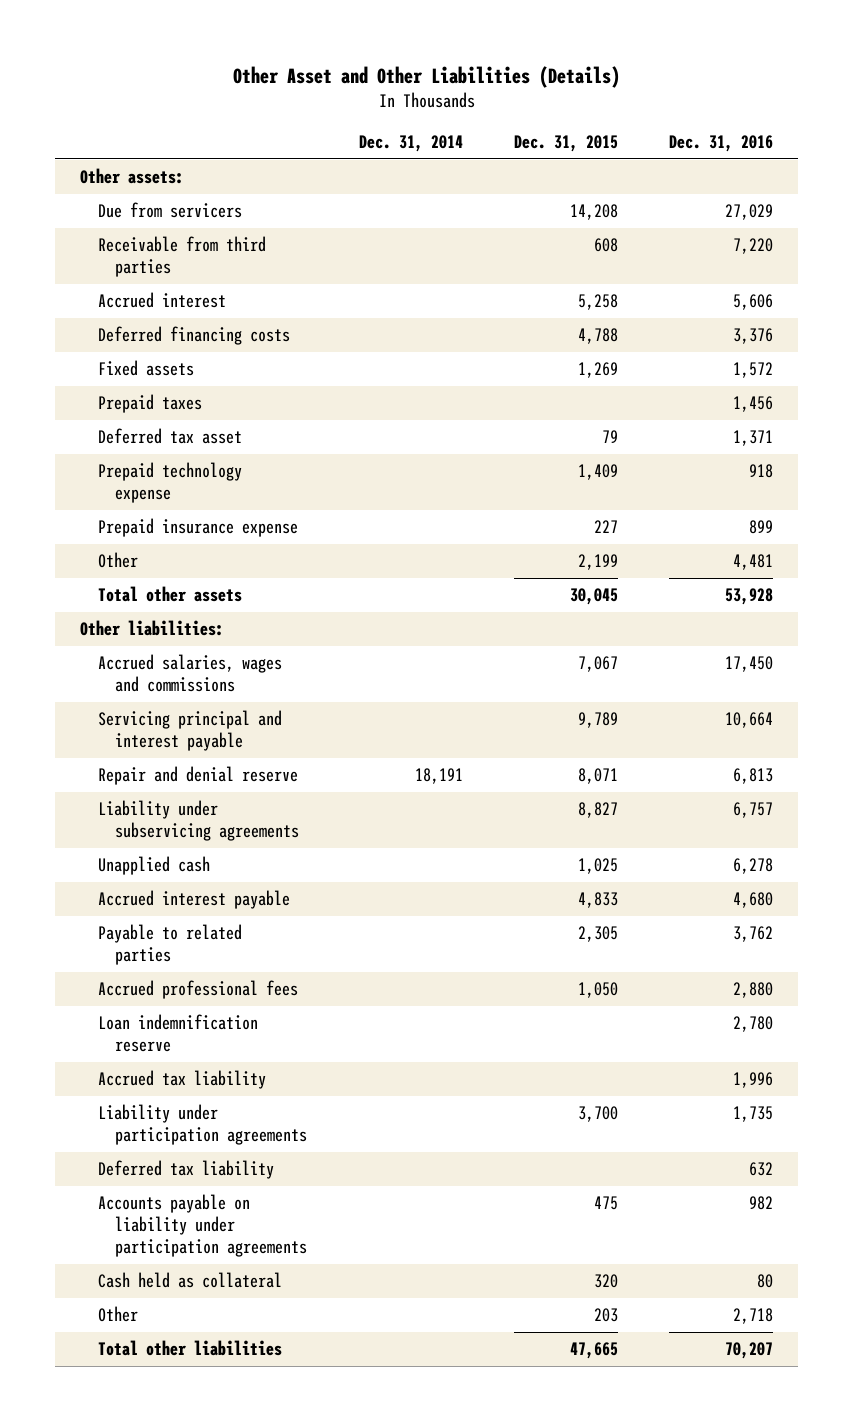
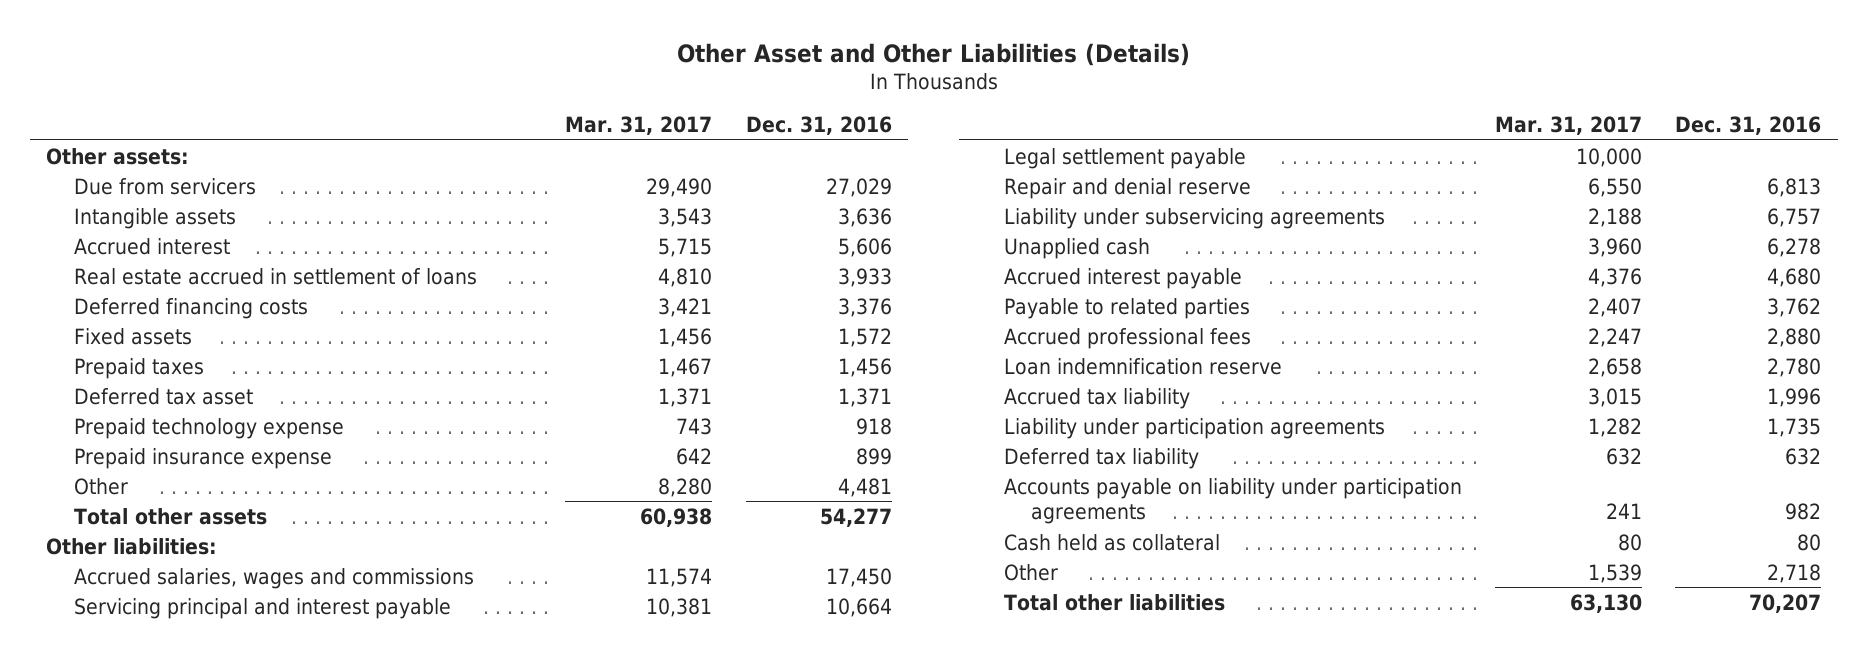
[358,135,463,153] Dec. 31, 2014 -> none
[513,135,618,153] Dec. 31, 2015 -> none
none -> [565,116,713,136] Mar. 31, 2017
[97,236,266,278] Receivable from third parties -> none
none -> [74,207,237,229] Intangible assets
none -> [74,267,478,285] Real estate accrued in settlement of loans
[724,588,773,606] 53,928 -> [819,507,892,527] 54,277
none -> [1003,147,1246,169] Legal settlement payable

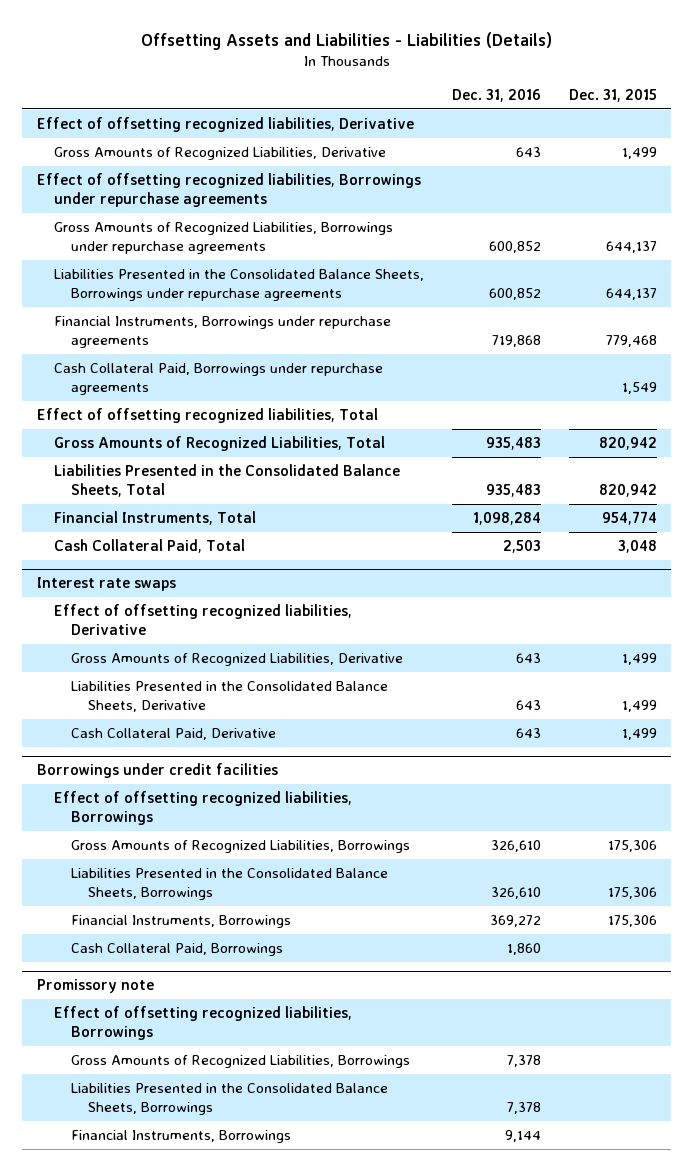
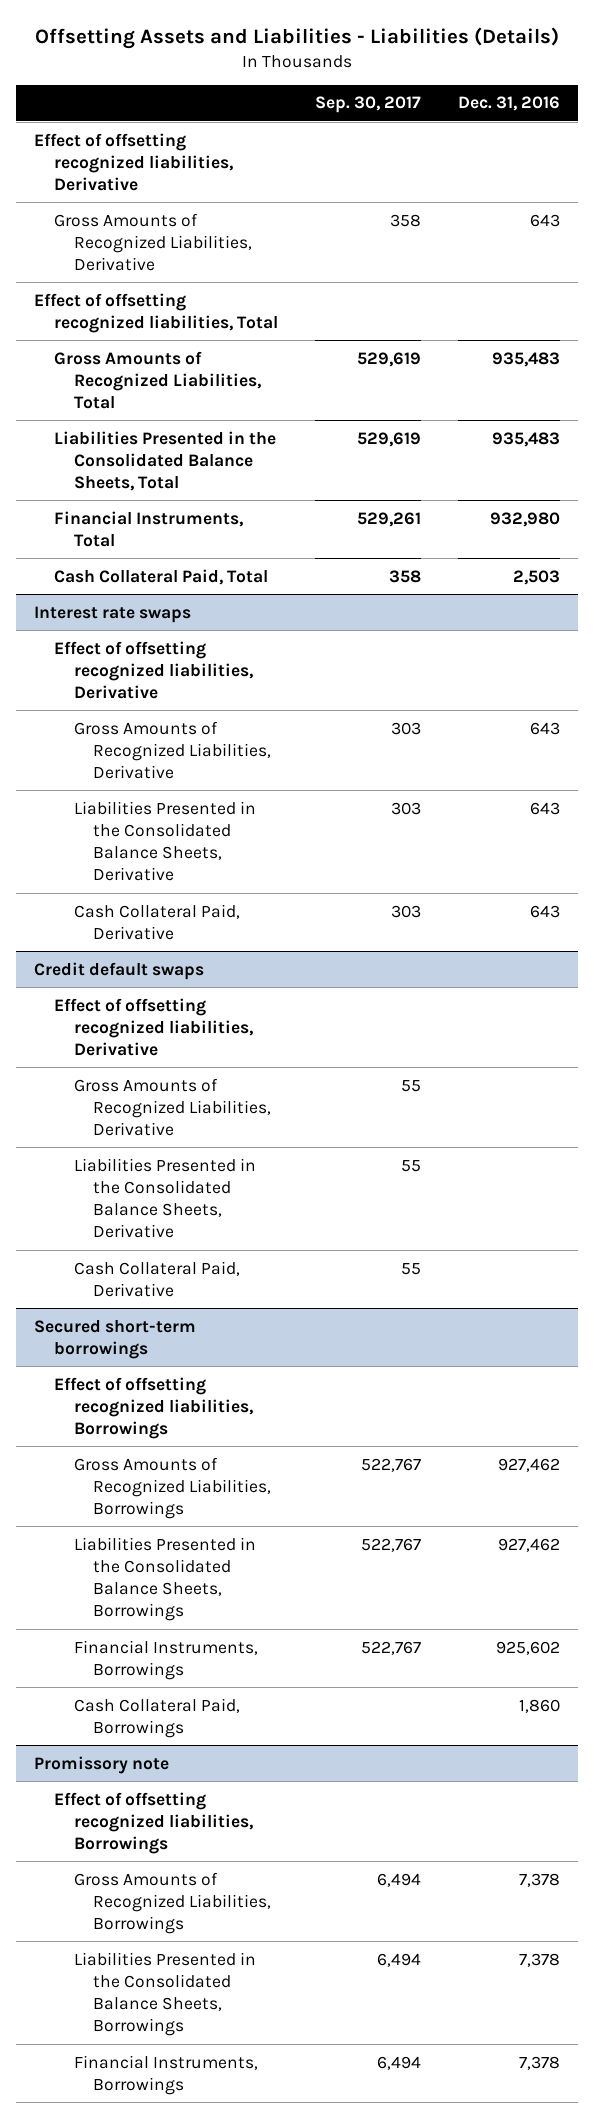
[569,88,658,102] Dec. 31, 2015 -> none
none -> [314,96,421,114] Sep. 30, 2017
[36,173,421,207] Effect of offsetting recognized liabilities, Borrowings under repurchase agreements -> none
[53,222,393,254] Gross Amounts of Recognized Liabilities, Borrowings under repurchase agreements -> none
[53,269,424,301] Liabilities Presented in the Consolidated Balance Sheets, Borrowings under repurchase agreements -> none
[53,316,391,348] Financial Instruments, Borrowings under repurchase agreements -> none
[53,363,383,395] Cash Collateral Paid, Borrowings under repurchase agreements -> none
[472,512,541,526] 1,098,284 -> [489,511,560,527] 932,980
[36,763,278,779] Borrowings under credit facilities -> none
none -> [34,961,205,980] Credit default swaps
none -> [53,997,253,1057] Effect of offsetting recognized liabilities, Derivative
none -> [73,1077,272,1137] Gross Amounts of Recognized Liabilities, Derivative
none -> [73,1157,256,1239] Liabilities Presented in the Consolidated Balance Sheets, Derivative
none -> [73,1260,240,1297] Cash Collateral Paid, Derivative
none -> [34,1319,197,1359] Secured short-term borrowings
[490,840,541,853] 326,610 -> [497,1457,560,1472] 927,462
[490,886,541,899] 326,610 -> [497,1537,560,1552] 927,462
[489,915,541,928] 369,272 -> [495,1640,560,1655] 925,602
[504,1130,541,1143] 9,144 -> [518,2055,560,2070] 7,378

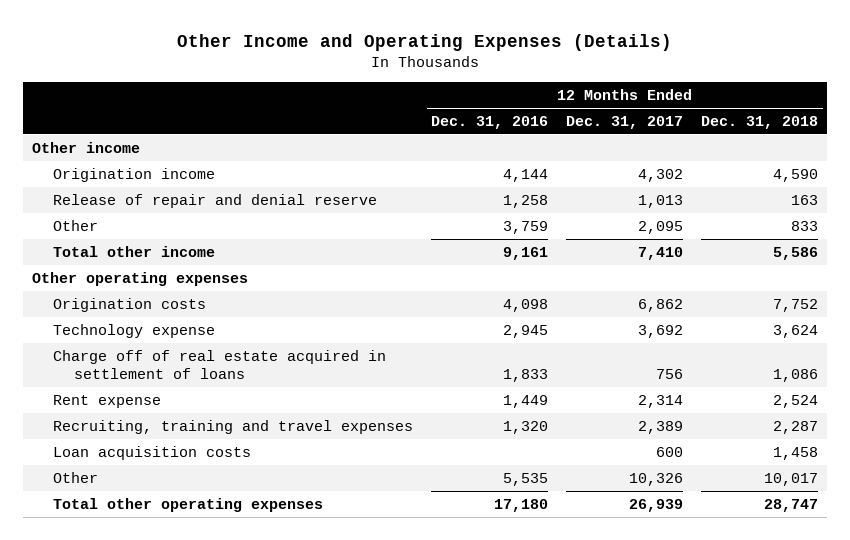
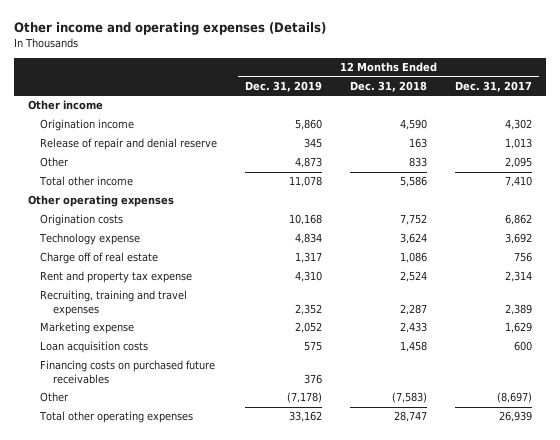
[177,33,673,51] Other Income and Operating Expenses (Details) -> [14,21,327,35] Other income and operating expenses (Details)
[431,115,549,129] Dec. 31, 2016 -> none
none -> [245,80,323,92] Dec. 31, 2019
[53,349,387,379] Charge off of real estate acquired in settlement of loans -> [40,252,159,265] Charge off of real estate
[53,394,162,408] Rent expense -> [40,271,193,284] Rent and property tax expense
none -> [40,322,135,335] Marketing expense
none -> [40,360,216,384] Financing costs on purchased future receivables
[629,472,684,486] 10,326 -> [496,392,532,404] (8,697)
[764,472,819,486] 10,017 -> [392,392,428,404] (7,583)

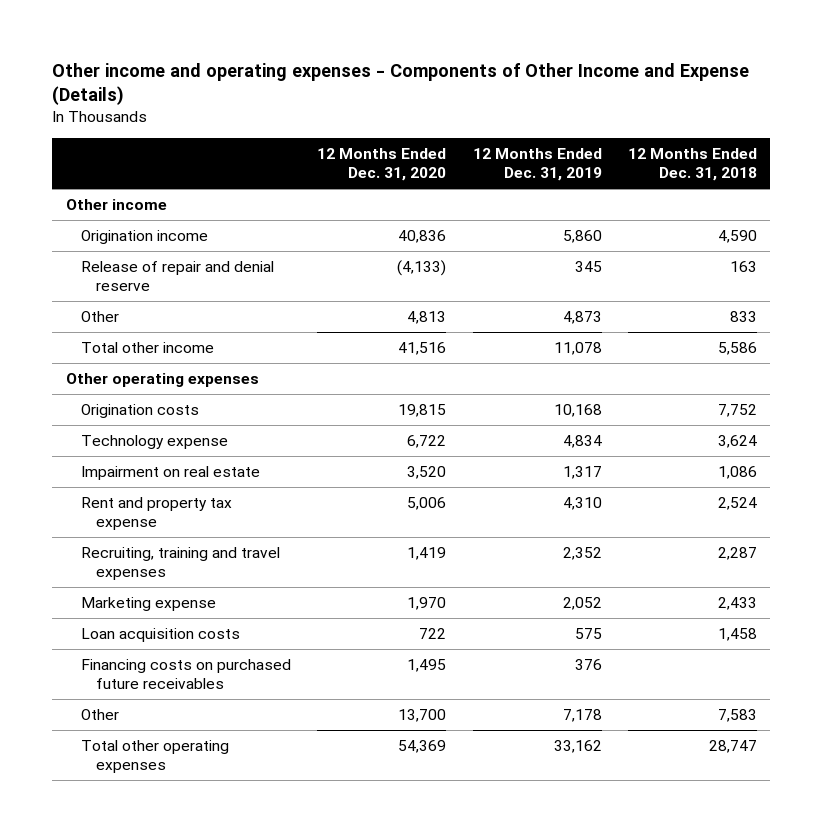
[14,21,327,35] Other income and operating expenses (Details) -> [52,62,750,106] Other income and operating expenses - Components of Other Income and Expense (Details)
[454,80,532,92] Dec. 31, 2017 -> none
none -> [317,148,447,182] 12 Months Ended Dec. 31, 2020
[40,252,159,265] Charge off of real estate -> [80,466,260,481] Impairment on real estate
[287,392,323,404] (7,178) -> [562,709,602,723] 7,178
[392,392,428,404] (7,583) -> [718,709,758,723] 7,583

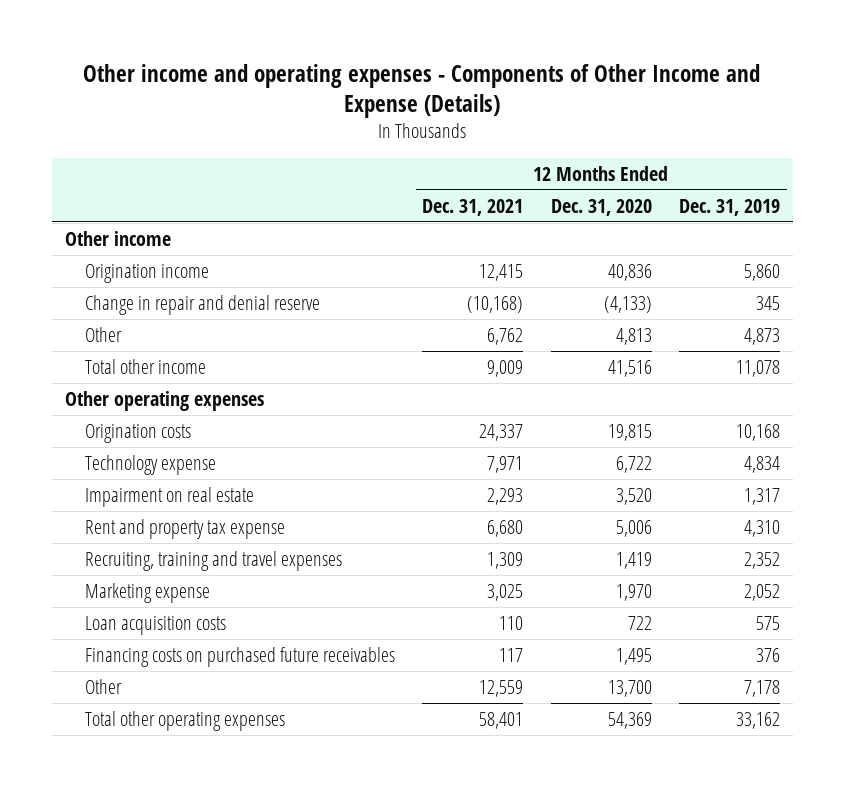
[628,148,758,182] 12 Months Ended Dec. 31, 2018 -> none
none -> [422,198,524,216] Dec. 31, 2021
[80,261,274,292] Release of repair and denial reserve -> [85,294,321,315] Change in repair and denial reserve

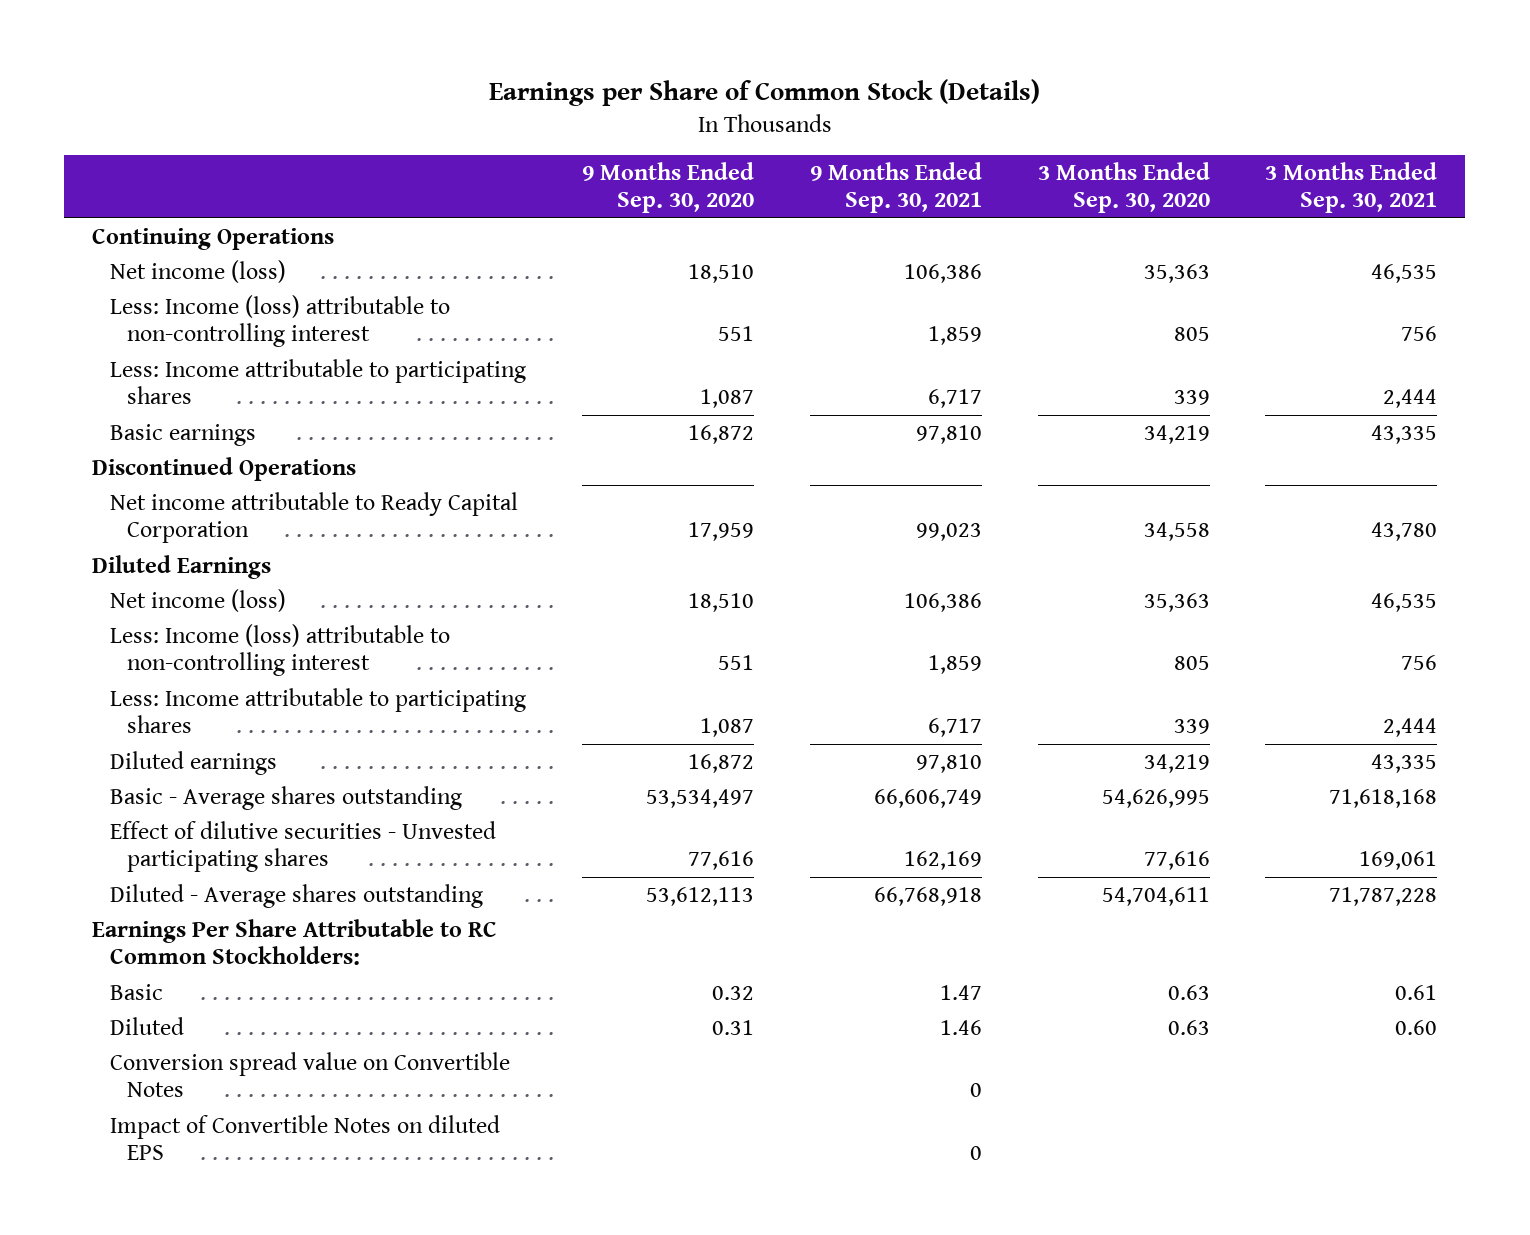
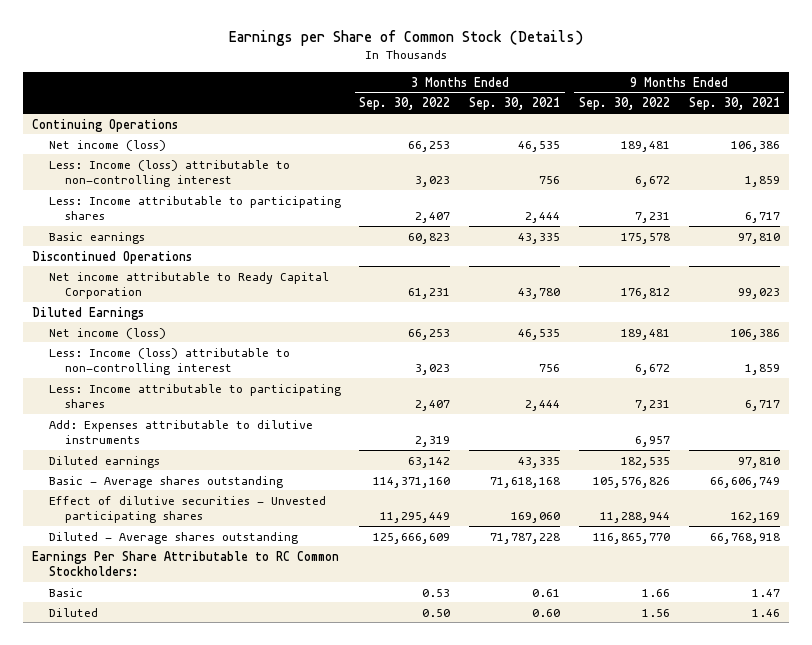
[581,161,754,214] 9 Months Ended Sep. 30, 2020 -> none
[1037,161,1210,214] 3 Months Ended Sep. 30, 2020 -> none
none -> [359,97,451,111] Sep. 30, 2022
none -> [578,97,670,111] Sep. 30, 2022
none -> [48,419,313,444] Add: Expenses attributable to dilutive instruments
[1359,851,1438,871] 169,061 -> [511,511,561,523] 169,060
[109,1051,510,1098] Conversion spread value on Convertible Notes -> none
[109,1114,500,1161] Impact of Convertible Notes on diluted EPS -> none

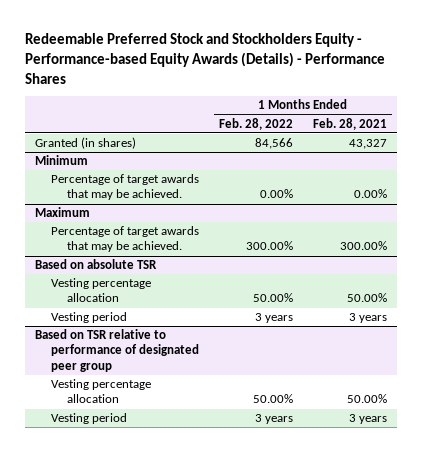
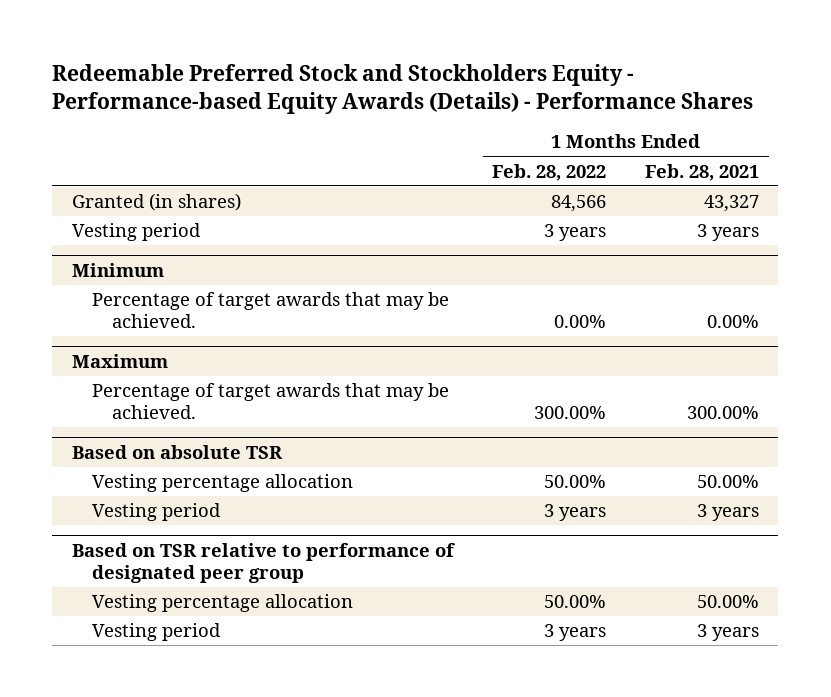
none -> [71,223,201,242] Vesting period

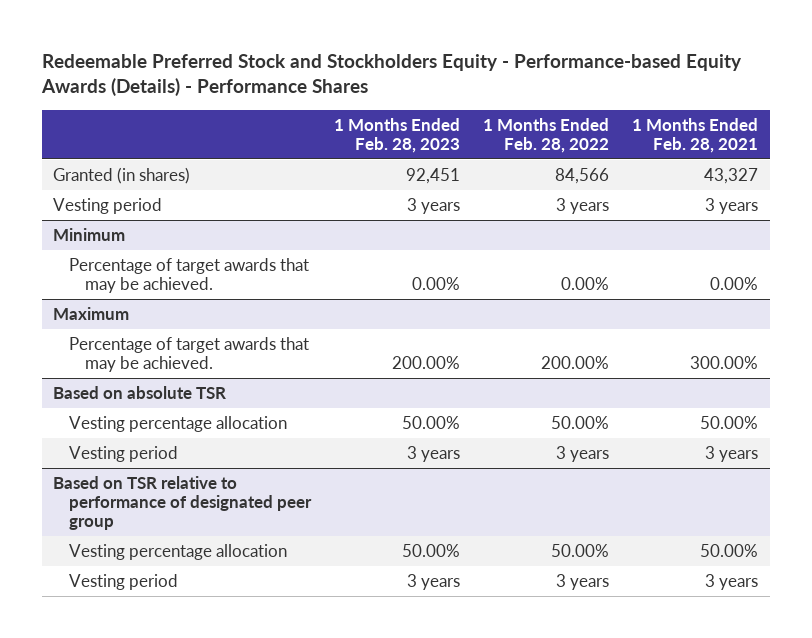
none -> [334,117,461,153] 1 Months Ended Feb. 28, 2023
[534,406,607,420] 300.00% -> [541,356,610,370] 200.00%

